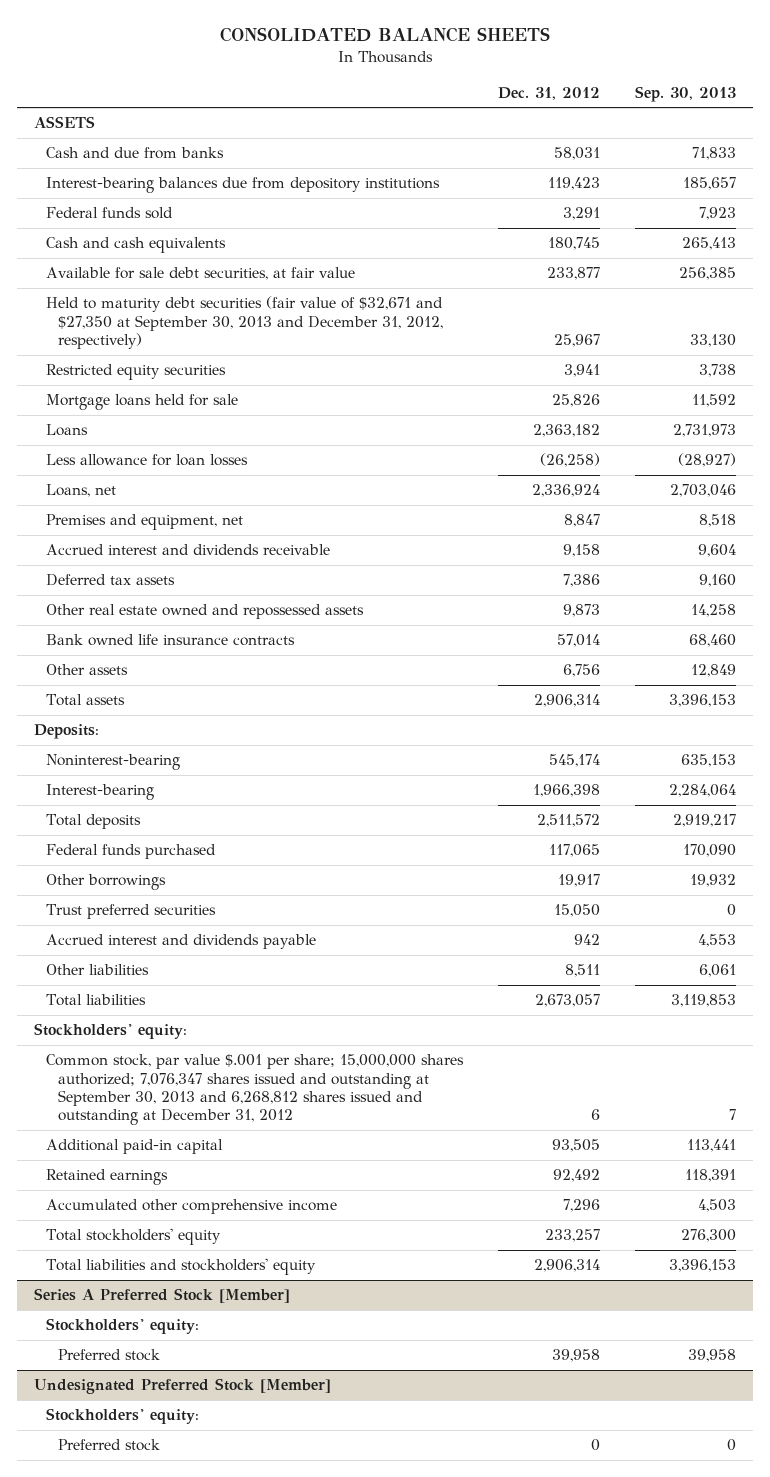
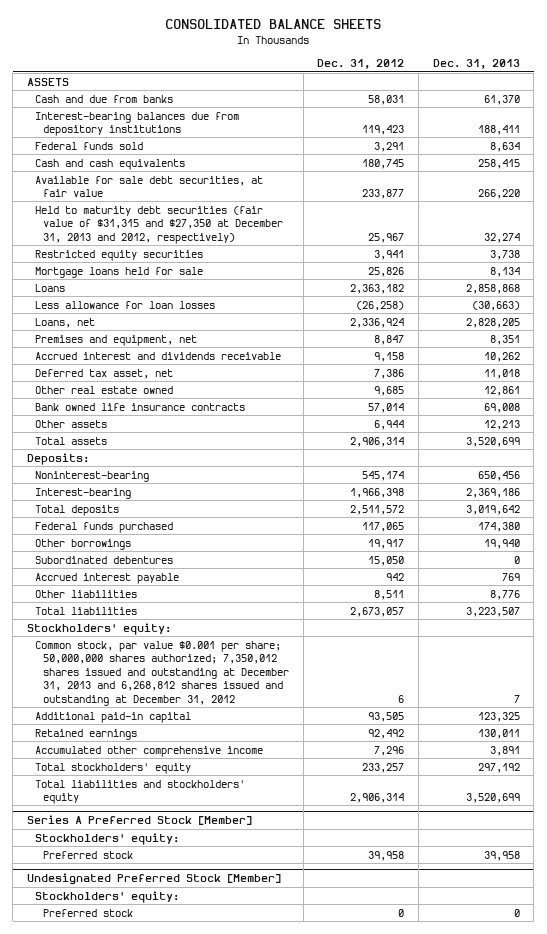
[634,85,736,102] Sep. 30, 2013 -> none
none -> [432,59,520,70] Dec. 31, 2013
[46,296,444,349] Held to maturity debt securities (fair value of $32,671 and $27,350 at September 30, 2013 and December 31, 2012, respectively) -> [34,205,283,244] Held to maturity debt securities (fair value of $31,315 and $27,350 at December 31, 2013 and 2012, respectively)
[46,574,176,587] Deferred tax assets -> [34,368,173,379] Deferred tax asset, net
[46,604,365,620] Other real estate owned and repossessed assets -> [34,385,173,394] Other real estate owned
[562,604,600,618] 9,873 -> [374,385,405,396] 9,685
[562,664,600,678] 6,756 -> [374,419,405,430] 6,944
[46,904,217,920] Trust preferred securities -> [34,555,173,564] Subordinated debentures
[46,934,317,950] Accrued interest and dividends payable -> [34,572,179,584] Accrued interest payable
[46,1054,465,1126] Common stock, par value $.001 per share; 15,000,000 shares authorized; 7,076,347 shares issued and outstanding at September 30, 2013 and 6,268,812 shares issued and outstanding at December 31, 2012 -> [34,640,289,706] Common stock, par value $0.001 per share; 50,000,000 shares authorized; 7,350,012 shares issued and outstanding at December 31, 2013 and 6,268,812 shares issued and outstanding at December 31, 2012

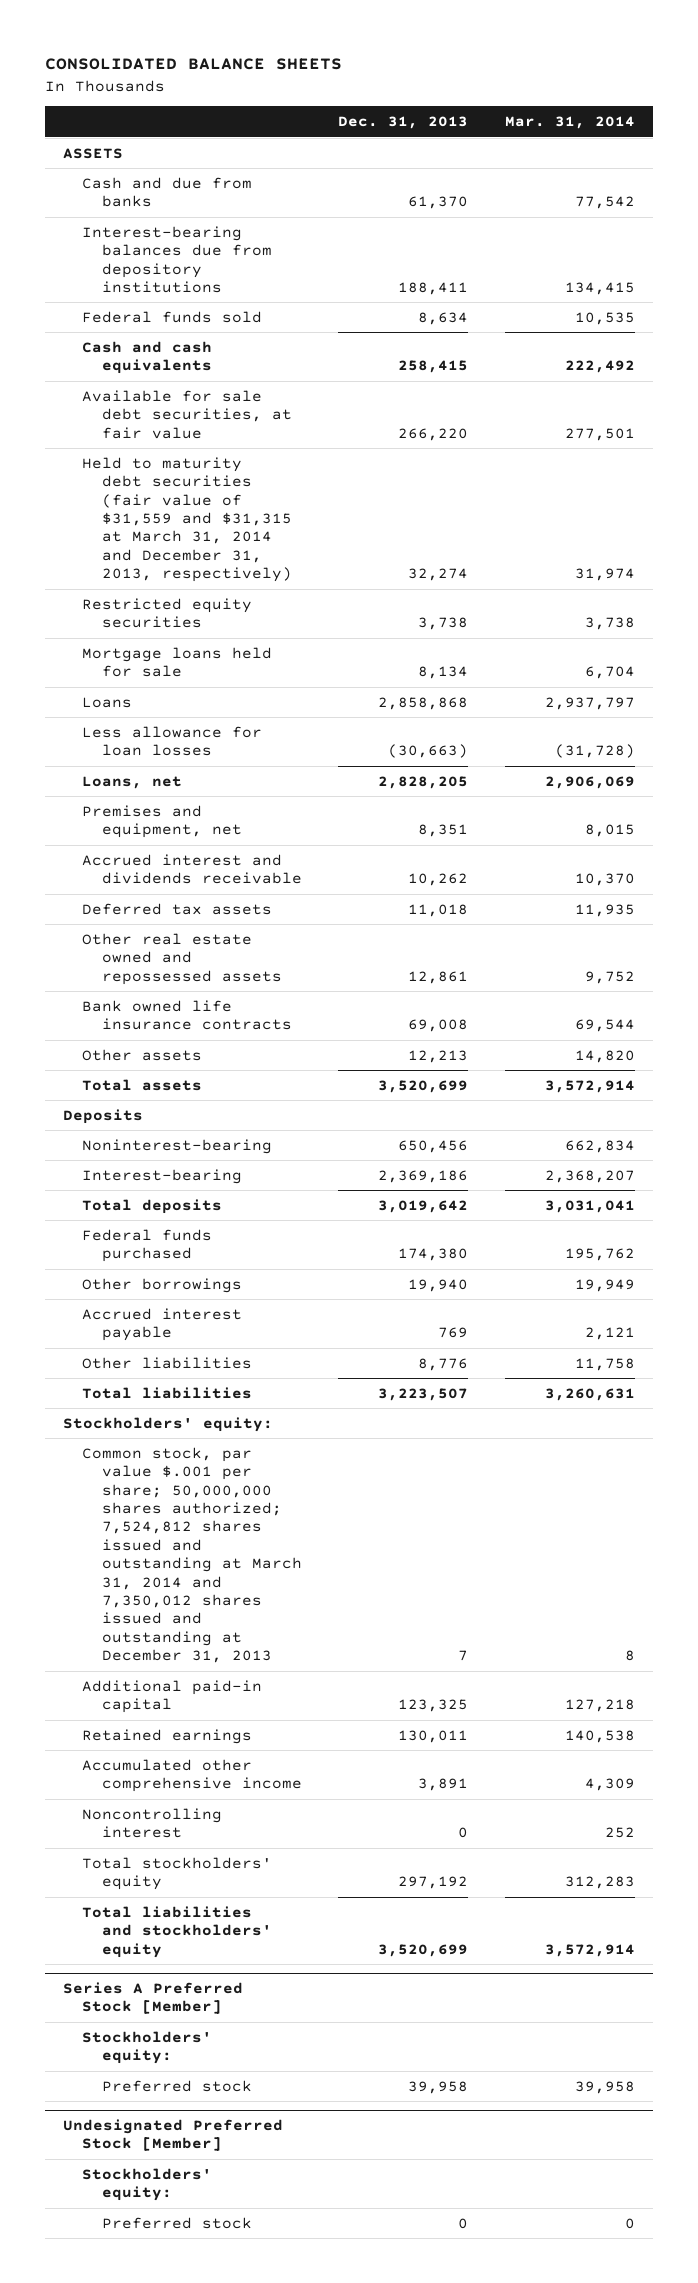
[317,59,405,70] Dec. 31, 2012 -> none
none -> [504,116,635,130] Mar. 31, 2014
[34,205,283,244] Held to maturity debt securities (fair value of $31,315 and $27,350 at December 31, 2013 and 2012, respectively) -> [82,456,292,583] Held to maturity debt securities (fair value of $31,559 and $31,315 at March 31, 2014 and December 31, 2013, respectively)
[34,368,173,379] Deferred tax asset, net -> [82,902,273,915] Deferred tax assets
[34,385,173,394] Other real estate owned -> [82,932,282,985] Other real estate owned and repossessed assets
[27,452,90,465] Deposits: -> [63,1108,144,1124] Deposits
[34,555,173,564] Subordinated debentures -> none
[34,640,289,706] Common stock, par value $0.001 per share; 50,000,000 shares authorized; 7,350,012 shares issued and outstanding at December 31, 2013 and 6,268,812 shares issued and outstanding at December 31, 2012 -> [82,1446,302,1664] Common stock, par value $.001 per share; 50,000,000 shares authorized; 7,524,812 shares issued and outstanding at March 31, 2014 and 7,350,012 shares issued and outstanding at December 31, 2013
none -> [82,1807,223,1839] Noncontrolling interest

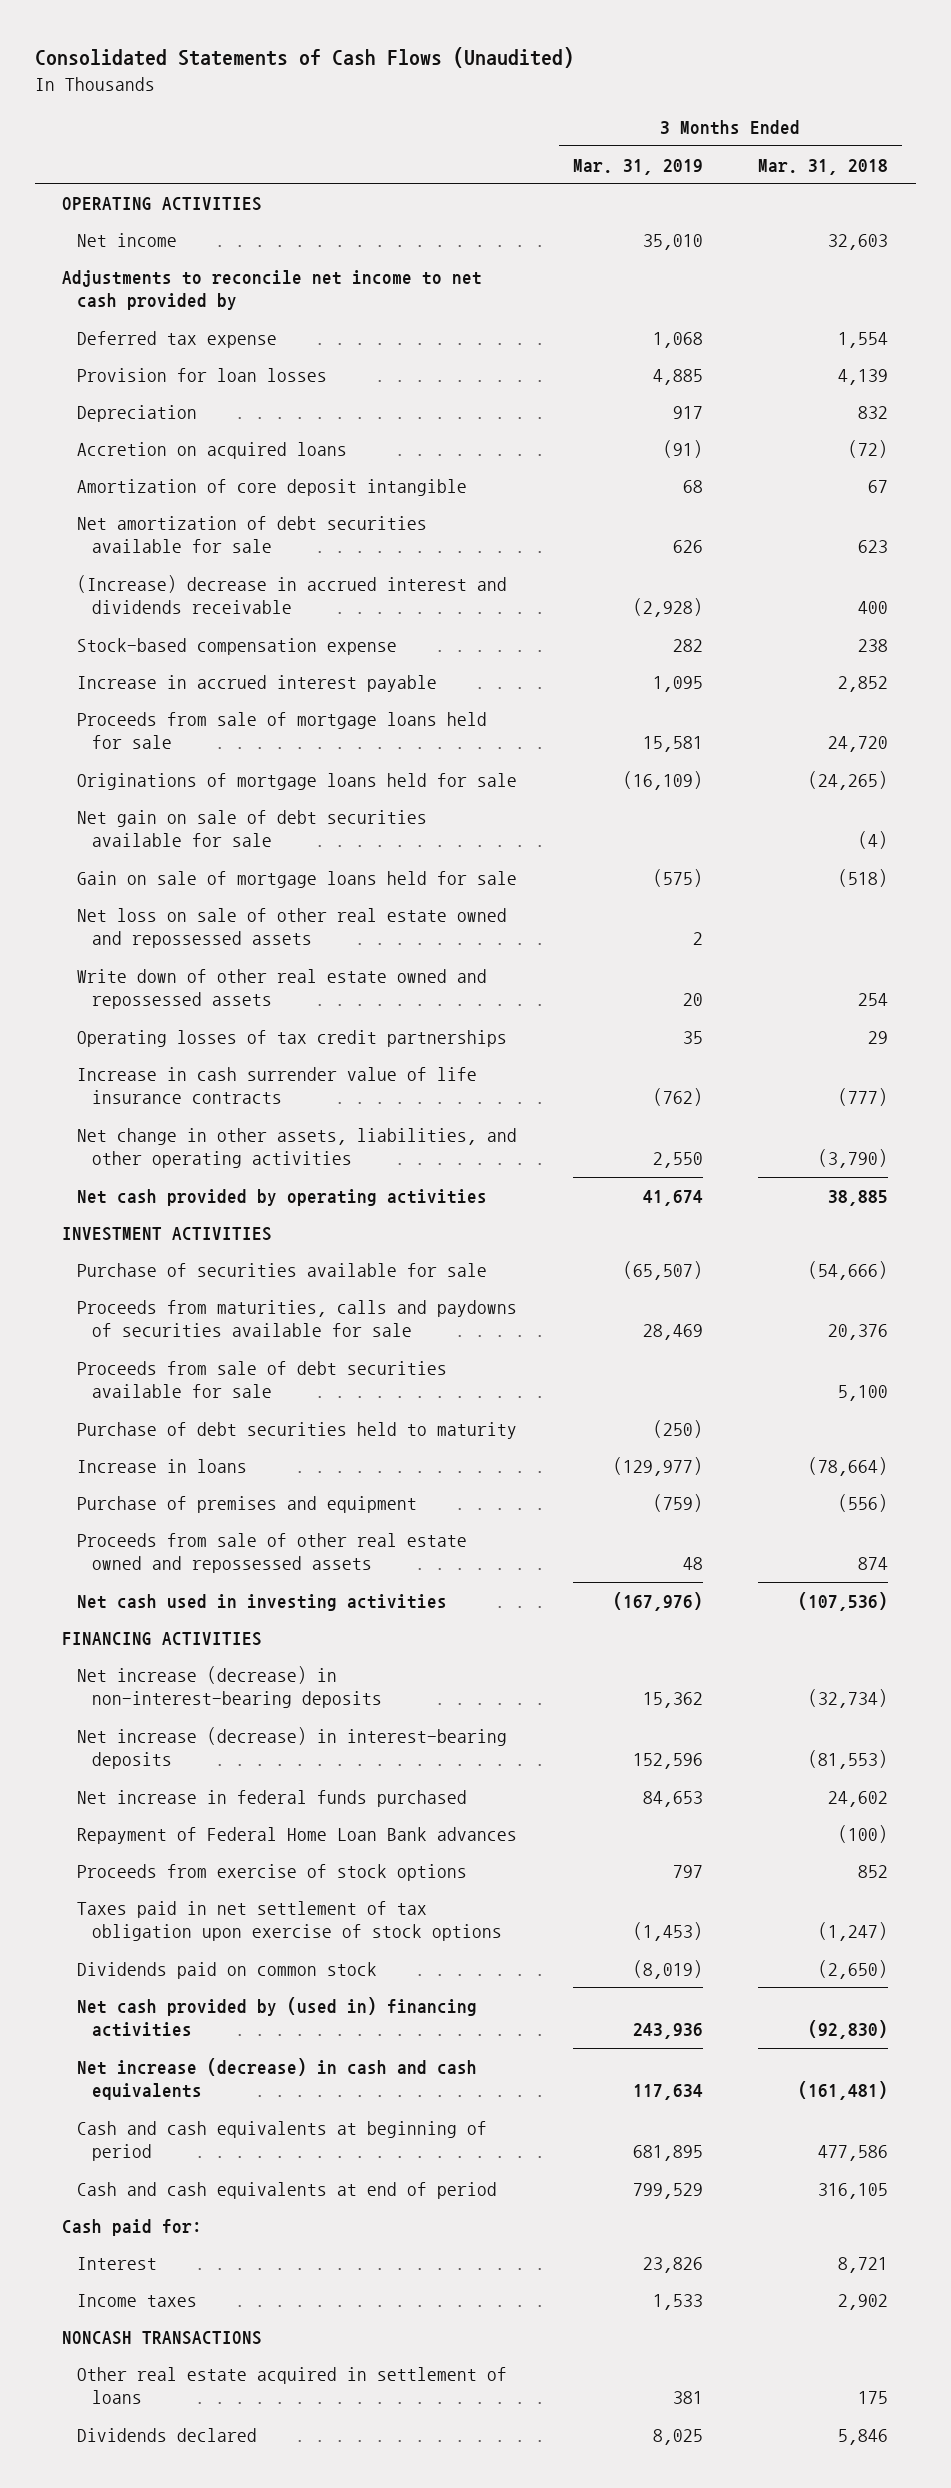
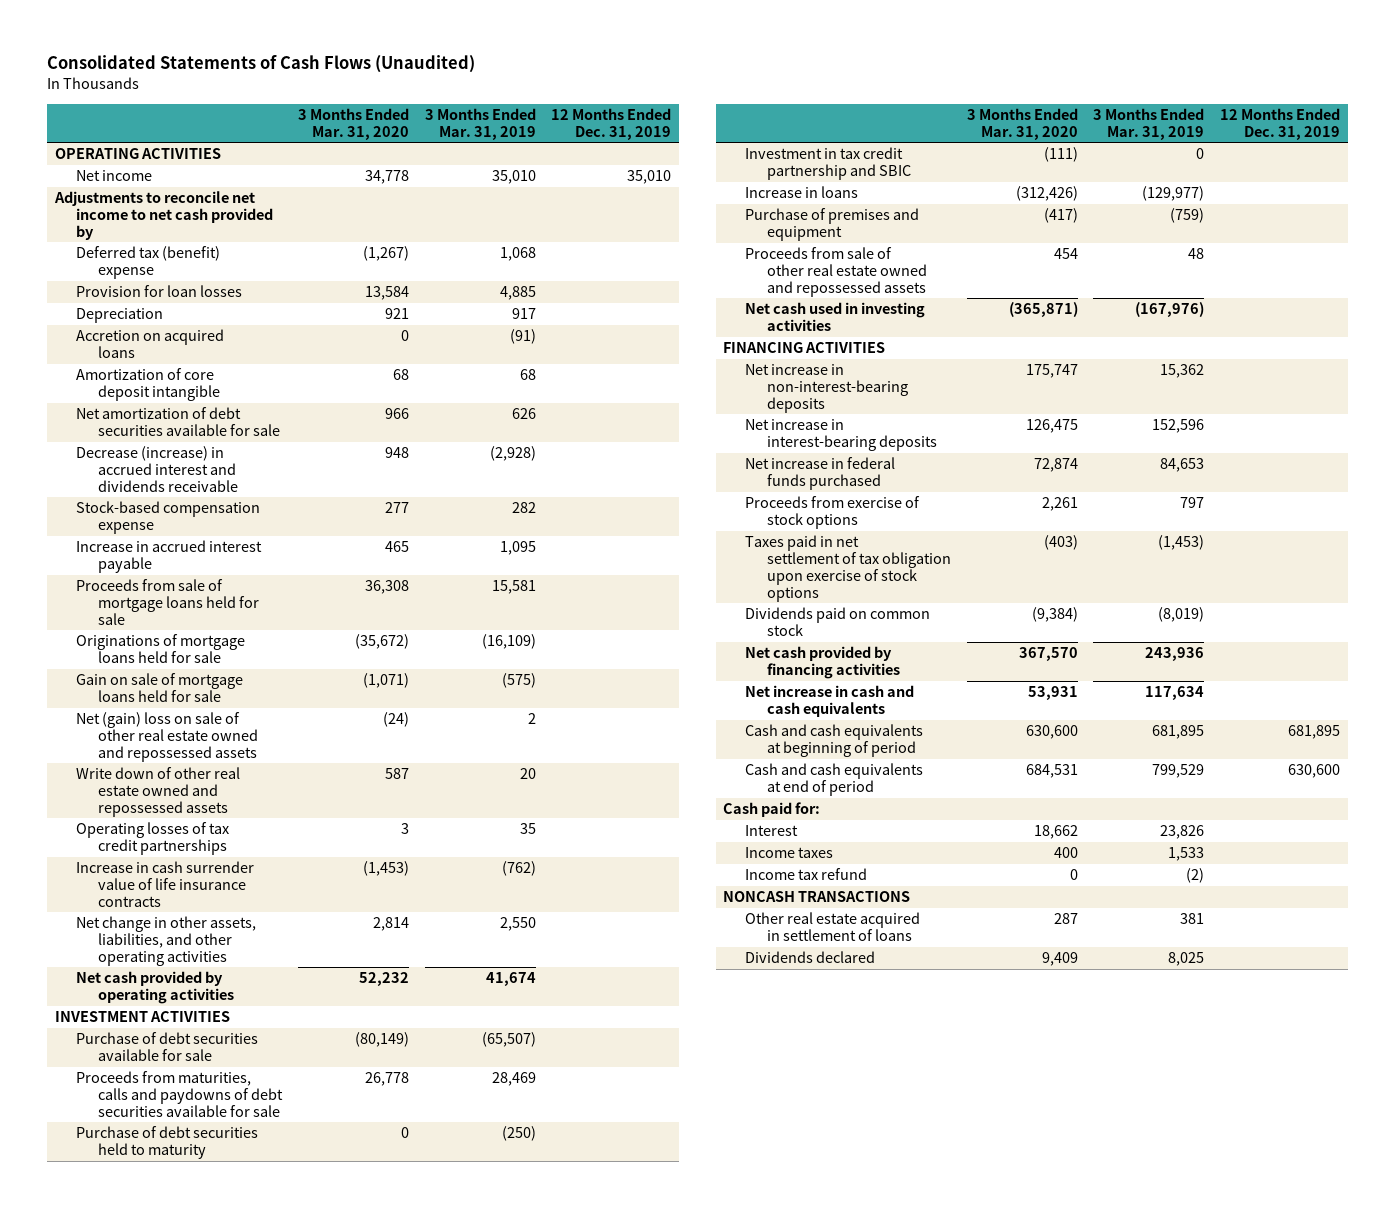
[758,158,889,175] Mar. 31, 2018 -> none
none -> [297,107,409,140] 3 Months Ended Mar. 31, 2020
none -> [551,107,672,140] 12 Months Ended Dec. 31, 2019
[76,330,277,348] Deferred tax expense -> [76,246,221,280] Deferred tax (benefit) expense
[76,574,507,615] (Increase) decrease in accrued interest and dividends receivable -> [76,446,239,492] Decrease (increase) in accrued interest and dividends receivable
[76,809,427,848] Net gain on sale of debt securities available for sale -> none
[76,907,507,949] Net loss on sale of other real estate owned and repossessed assets -> [76,712,259,762] Net (gain) loss on sale of other real estate owned and repossessed assets
[76,1360,447,1399] Proceeds from sale of debt securities available for sale -> none
[76,1262,487,1277] Purchase of securities available for sale -> [76,1032,259,1062] Purchase of debt securities available for sale
[76,1299,517,1338] Proceeds from maturities, calls and paydowns of securities available for sale -> [76,1071,284,1117] Proceeds from maturities, calls and paydowns of debt securities available for sale
none -> [745,147,911,181] Investment in tax credit partnership and SBIC
[76,1665,382,1709] Net increase (decrease) in non-interest-bearing deposits -> [745,364,908,413] Net increase in non-interest-bearing deposits
[76,1726,507,1770] Net increase (decrease) in interest-bearing deposits -> [745,419,937,452] Net increase in interest-bearing deposits
[76,1826,517,1844] Repayment of Federal Home Loan Bank advances -> none
[76,1996,477,2038] Net cash provided by (used in) financing activities -> [745,646,900,680] Net cash provided by financing activities
[76,2057,477,2101] Net increase (decrease) in cash and cash equivalents -> [745,685,915,718] Net increase in cash and cash equivalents
none -> [745,868,868,881] Income tax refund

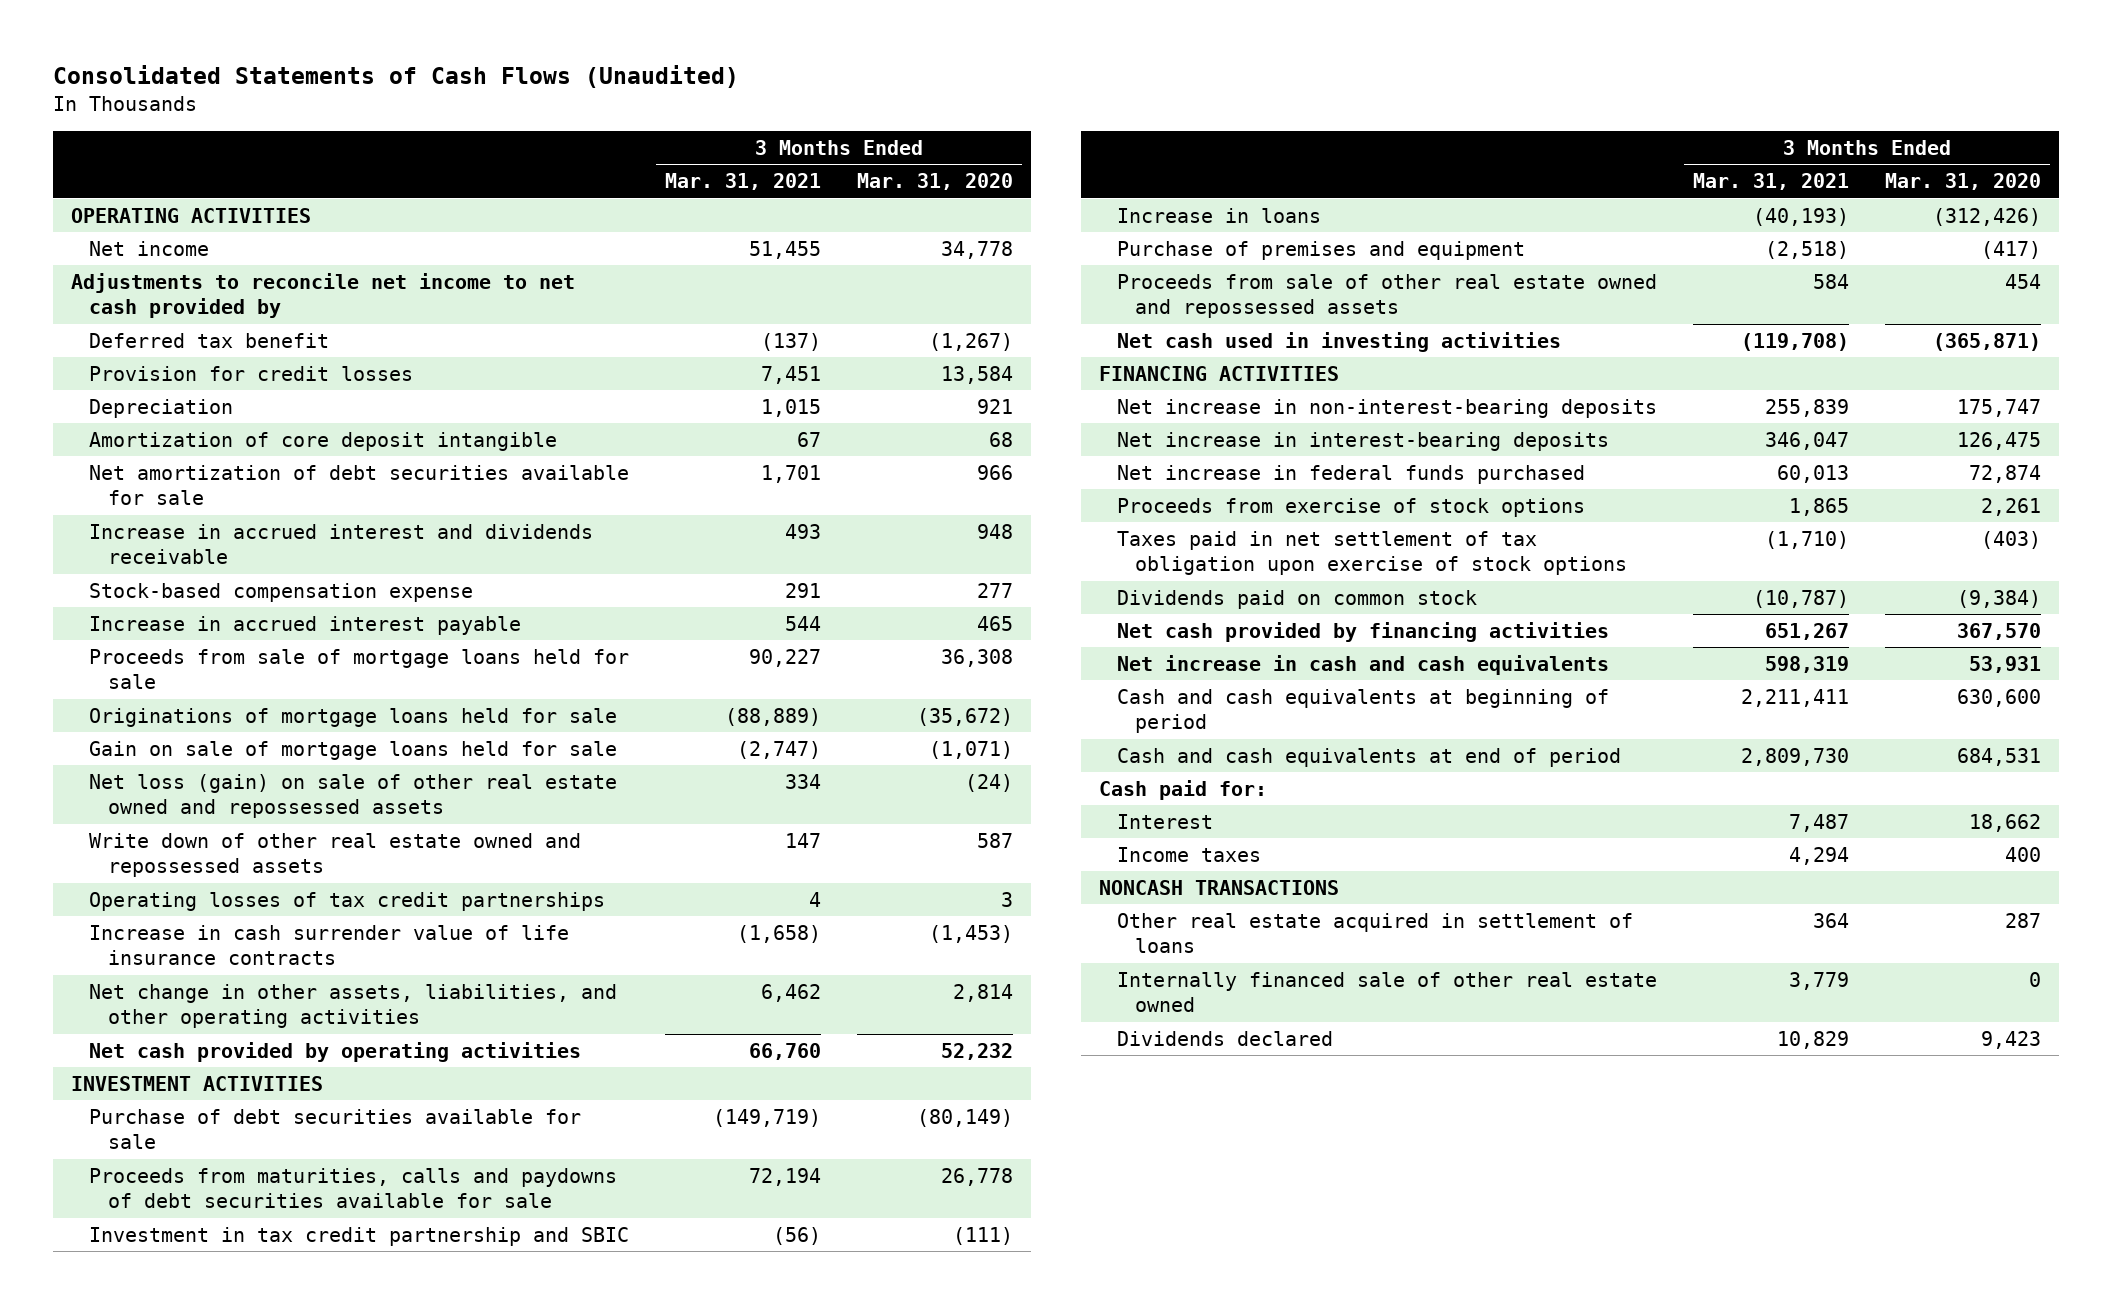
[424,107,536,140] 3 Months Ended Mar. 31, 2019 -> none
[551,107,672,140] 12 Months Ended Dec. 31, 2019 -> none
none -> [665,173,822,191] Mar. 31, 2021
[76,246,221,280] Deferred tax (benefit) expense -> [89,332,330,348] Deferred tax benefit
[76,285,243,298] Provision for loan losses -> [89,365,414,381] Provision for credit losses
[76,329,225,359] Accretion on acquired loans -> none
[76,446,239,492] Decrease (increase) in accrued interest and dividends receivable -> [89,523,594,565] Increase in accrued interest and dividends receivable
[76,712,259,762] Net (gain) loss on sale of other real estate owned and repossessed assets -> [89,773,618,819] Net loss (gain) on sale of other real estate owned and repossessed assets
[76,1126,259,1160] Purchase of debt securities held to maturity -> none
[745,868,868,881] Income tax refund -> none
none -> [1117,971,1658,1013] Internally financed sale of other real estate owned
[1041,952,1078,967] 9,409 -> [1980,1030,2041,1049] 9,423

